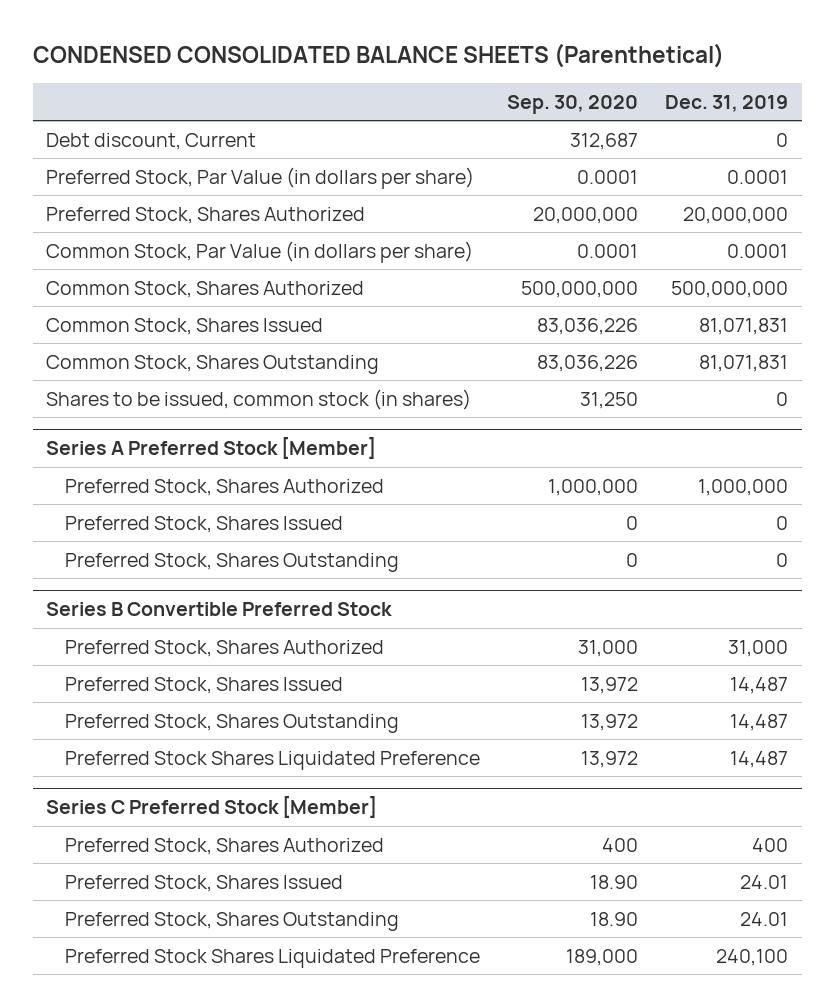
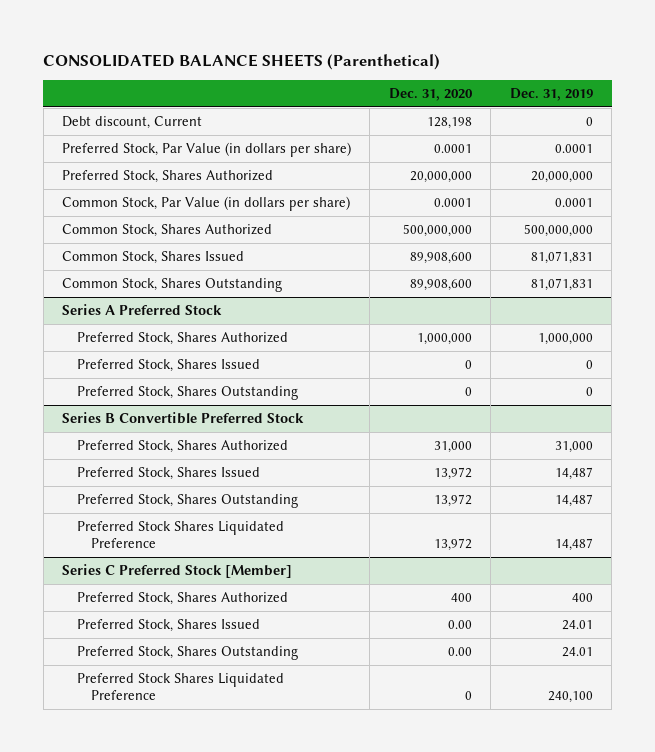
[32,43,724,69] CONDENSED CONSOLIDATED BALANCE SHEETS (Parenthetical) -> [43,53,441,70] CONSOLIDATED BALANCE SHEETS (Parenthetical)
[507,94,639,114] Sep. 30, 2020 -> none
none -> [388,88,473,102] Dec. 31, 2020
[46,388,472,410] Shares to be issued, common stock (in shares) -> none
[46,437,377,460] Series A Preferred Stock [Member] -> [62,304,223,316] Series A Preferred Stock

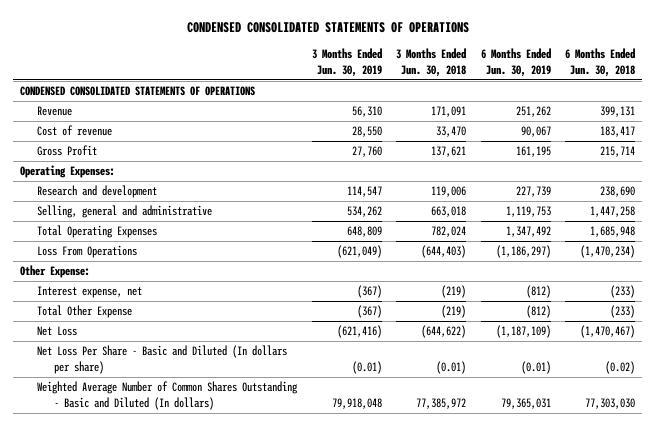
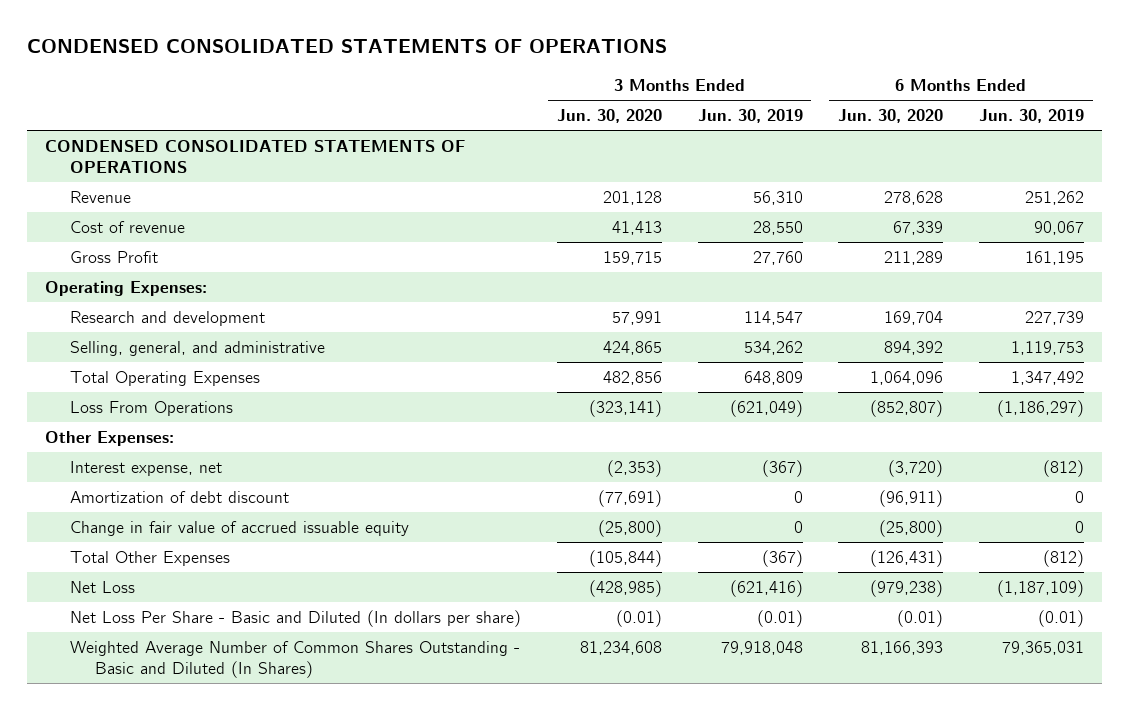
[396,48,467,77] 3 Months Ended Jun. 30, 2018 -> none
[564,48,635,77] 6 Months Ended Jun. 30, 2018 -> none
none -> [556,109,662,124] Jun. 30, 2020
none -> [838,109,944,124] Jun. 30, 2020
[37,205,213,219] Selling, general and administrative -> [70,340,326,356] Selling, general, and administrative
[20,265,91,279] Other Expense: -> [44,430,174,446] Other Expenses:
none -> [70,490,290,503] Amortization of debt discount
none -> [70,520,410,536] Change in fair value of accrued issuable equity
[37,305,133,319] Total Other Expense -> [70,550,231,566] Total Other Expenses
[37,381,299,410] Weighted Average Number of Common Shares Outstanding - Basic and Diluted (In dollars) -> [70,640,521,678] Weighted Average Number of Common Shares Outstanding - Basic and Diluted (In Shares)

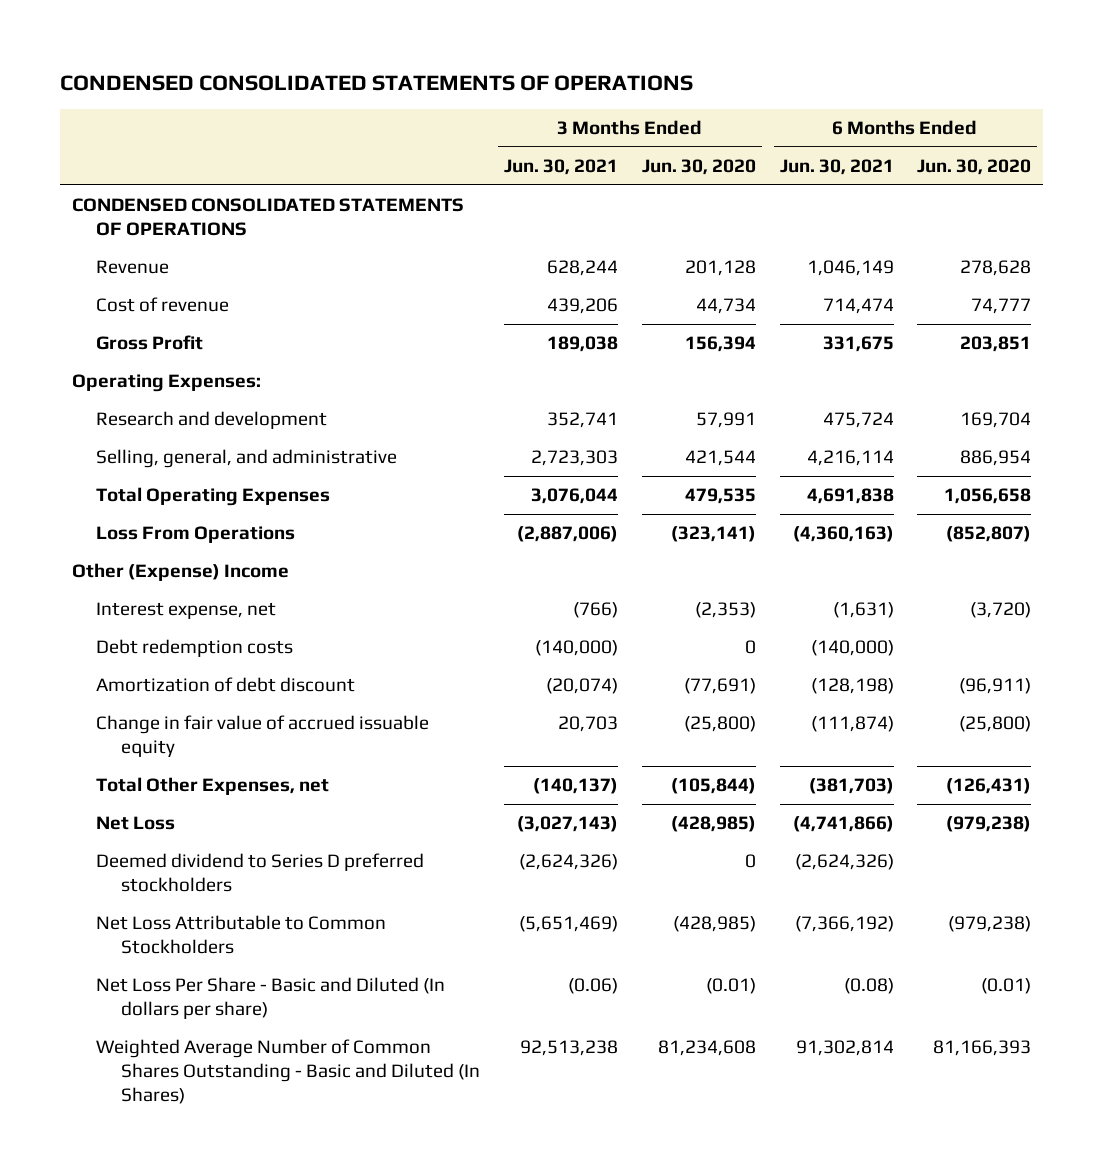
[697,109,803,124] Jun. 30, 2019 -> none
[979,109,1085,124] Jun. 30, 2019 -> none
none -> [503,159,618,176] Jun. 30, 2021
none -> [779,159,894,176] Jun. 30, 2021
[611,220,662,235] 41,413 -> [695,298,756,315] 44,734
[893,220,944,235] 67,339 -> [971,298,1032,315] 74,777
[602,250,662,265] 159,715 -> [684,336,756,353] 156,394
[884,250,944,265] 211,289 -> [960,336,1032,353] 203,851
[602,340,662,355] 424,865 -> [684,450,756,467] 421,544
[884,340,944,355] 894,392 -> [960,450,1032,467] 886,954
[602,370,662,385] 482,856 -> [684,488,756,505] 479,535
[870,370,944,385] 1,064,096 -> [944,488,1032,505] 1,056,658
[44,430,174,446] Other Expenses: -> [71,563,289,582] Other (Expense) Income
none -> [96,639,294,658] Debt redemption costs
[70,550,231,566] Total Other Expenses -> [96,777,330,796] Total Other Expenses, net
none -> [96,853,425,893] Deemed dividend to Series D preferred stockholders
none -> [96,915,387,955] Net Loss Attributable to Common Stockholders

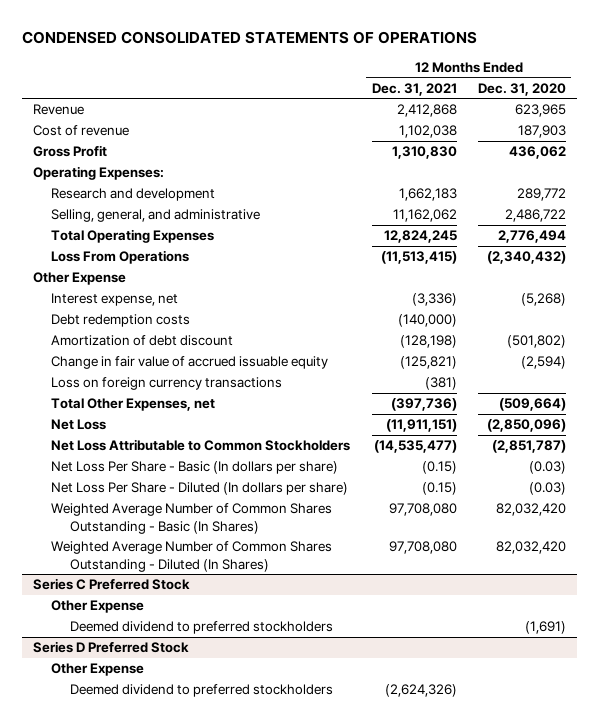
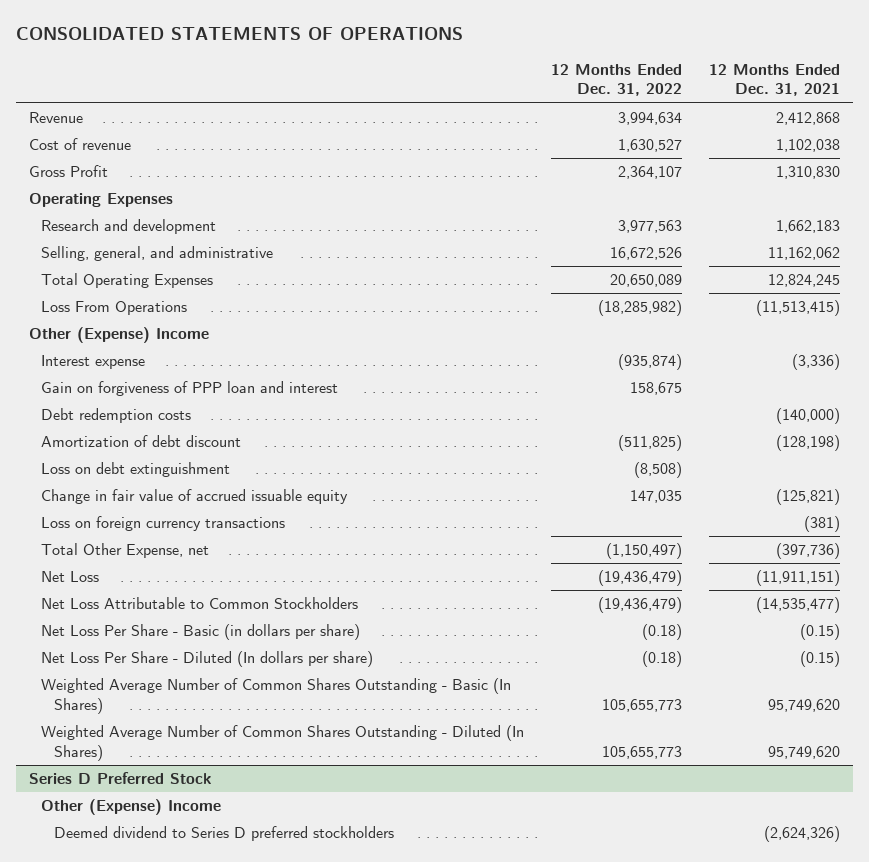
[22,31,478,45] CONDENSED CONSOLIDATED STATEMENTS OF OPERATIONS -> [15,27,463,41] CONSOLIDATED STATEMENTS OF OPERATIONS
[477,82,566,96] Dec. 31, 2020 -> none
none -> [550,63,682,97] 12 Months Ended Dec. 31, 2022
[32,166,164,181] Operating Expenses: -> [29,193,174,208] Operating Expenses
[32,272,126,286] Other Expense -> [29,327,210,344] Other (Expense) Income
[51,293,179,307] Interest expense, net -> [41,355,146,370] Interest expense
none -> [41,381,339,397] Gain on forgiveness of PPP loan and interest
none -> [41,462,231,478] Loss on debt extinguishment
[51,398,216,412] Total Other Expenses, net -> [41,543,210,559] Total Other Expense, net
[51,461,339,475] Net Loss Per Share - Basic (In dollars per share) -> [41,624,361,641] Net Loss Per Share - Basic (in dollars per share)
[32,578,190,591] Series C Preferred Stock -> none
[51,600,145,614] Other Expense -> none
[69,621,333,635] Deemed dividend to preferred stockholders -> none
[388,503,457,517] 97,708,080 -> [767,698,840,712] 95,749,620
[388,541,457,555] 97,708,080 -> [767,745,840,759] 95,749,620
[51,663,145,677] Other Expense -> [41,799,222,816] Other (Expense) Income
[69,684,333,698] Deemed dividend to preferred stockholders -> [53,826,394,842] Deemed dividend to Series D preferred stockholders

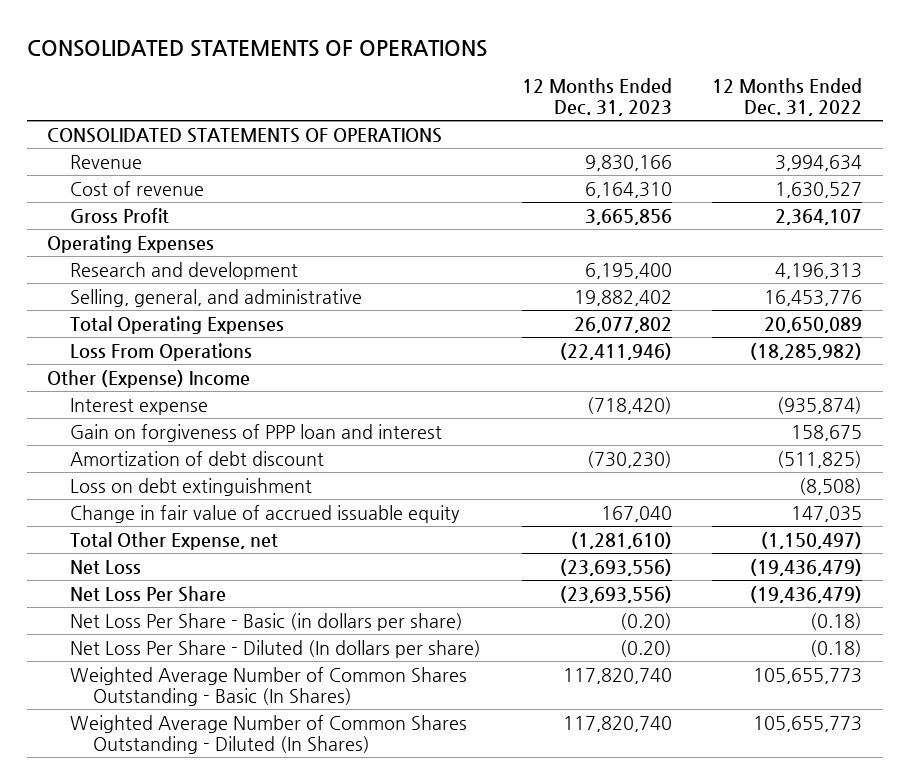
[708,63,840,97] 12 Months Ended Dec. 31, 2021 -> none
none -> [521,78,672,117] 12 Months Ended Dec. 31, 2023
none -> [47,127,443,143] CONSOLIDATED STATEMENTS OF OPERATIONS
[617,220,682,234] 3,977,563 -> [775,262,863,279] 4,196,313
[609,247,682,261] 16,672,526 -> [764,289,863,306] 16,453,776
[41,408,192,424] Debt redemption costs -> none
[41,516,286,532] Loss on foreign currency transactions -> none
[41,597,359,610] Net Loss Attributable to Common Stockholders -> [70,585,227,602] Net Loss Per Share
[29,772,212,785] Series D Preferred Stock -> none
[41,799,222,816] Other (Expense) Income -> none
[53,826,394,842] Deemed dividend to Series D preferred stockholders -> none

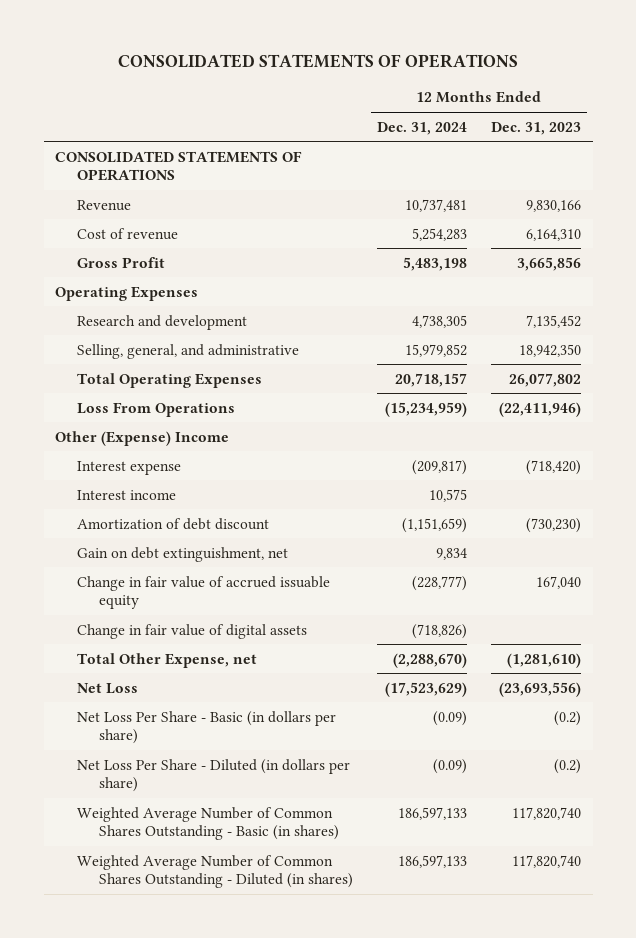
[712,78,863,117] 12 Months Ended Dec. 31, 2022 -> none
none -> [376,121,467,135] Dec. 31, 2024
[584,262,672,279] 6,195,400 -> [525,314,581,328] 7,135,452
[573,289,672,306] 19,882,402 -> [518,343,581,357] 18,942,350
[70,423,443,442] Gain on forgiveness of PPP loan and interest -> none
none -> [77,489,177,500] Interest income
[70,477,313,496] Loss on debt extinguishment -> [77,546,289,562] Gain on debt extinguishment, net
none -> [77,623,308,639] Change in fair value of digital assets
[70,585,227,602] Net Loss Per Share -> none
[619,612,672,630] (0.20) -> [553,710,581,726] (0.2)
[70,639,482,658] Net Loss Per Share - Diluted (In dollars per share) -> [77,758,351,793] Net Loss Per Share - Diluted (in dollars per share)
[619,639,672,657] (0.20) -> [553,758,581,774] (0.2)
[70,666,468,706] Weighted Average Number of Common Shares Outstanding - Basic (In Shares) -> [77,806,340,841] Weighted Average Number of Common Shares Outstanding - Basic (in shares)
[70,714,468,754] Weighted Average Number of Common Shares Outstanding - Diluted (In Shares) -> [77,854,354,889] Weighted Average Number of Common Shares Outstanding - Diluted (in shares)

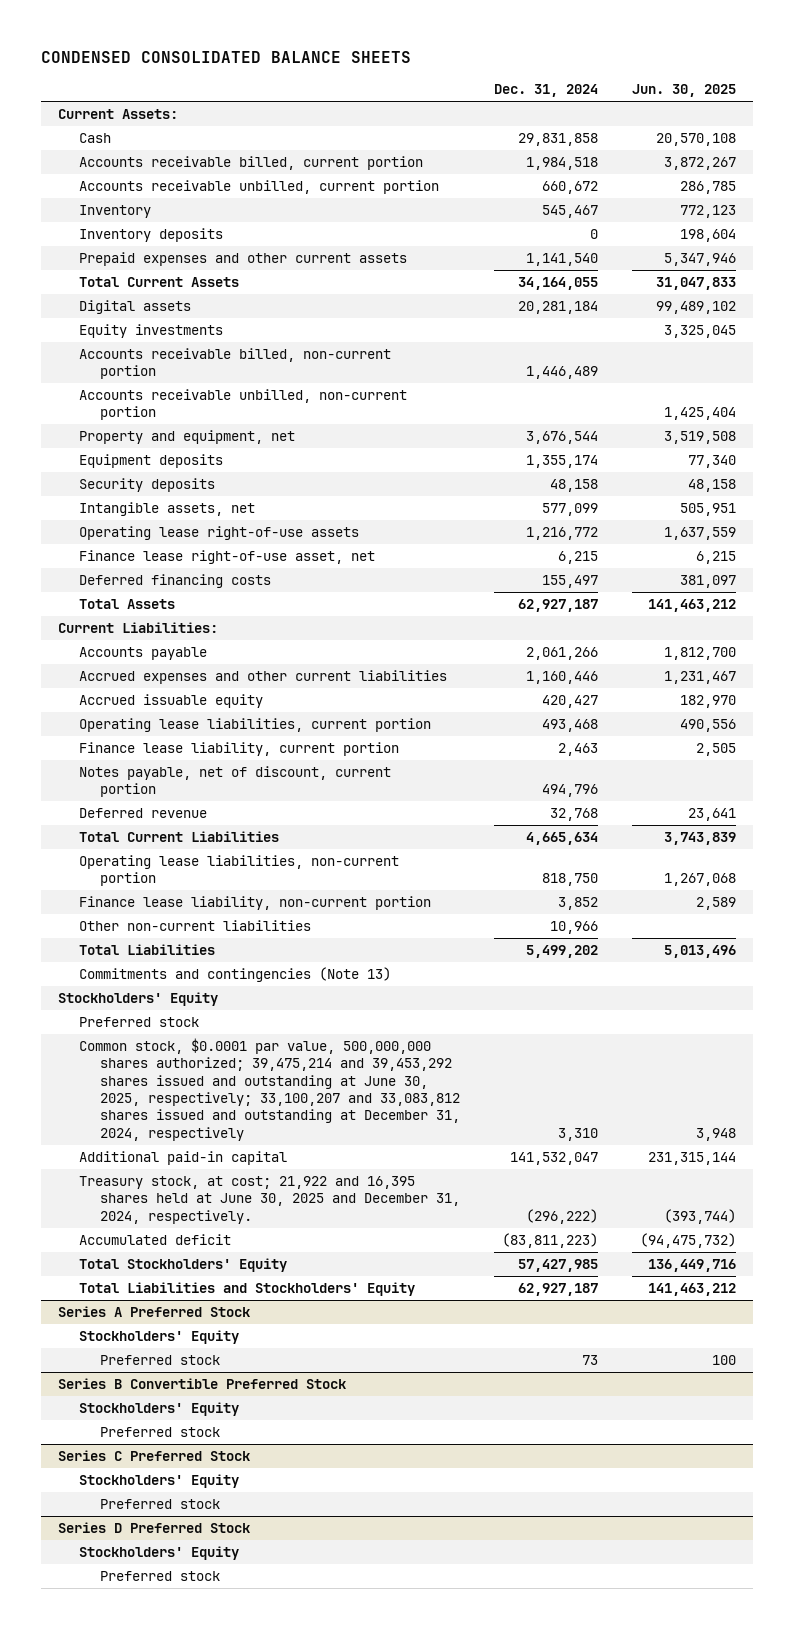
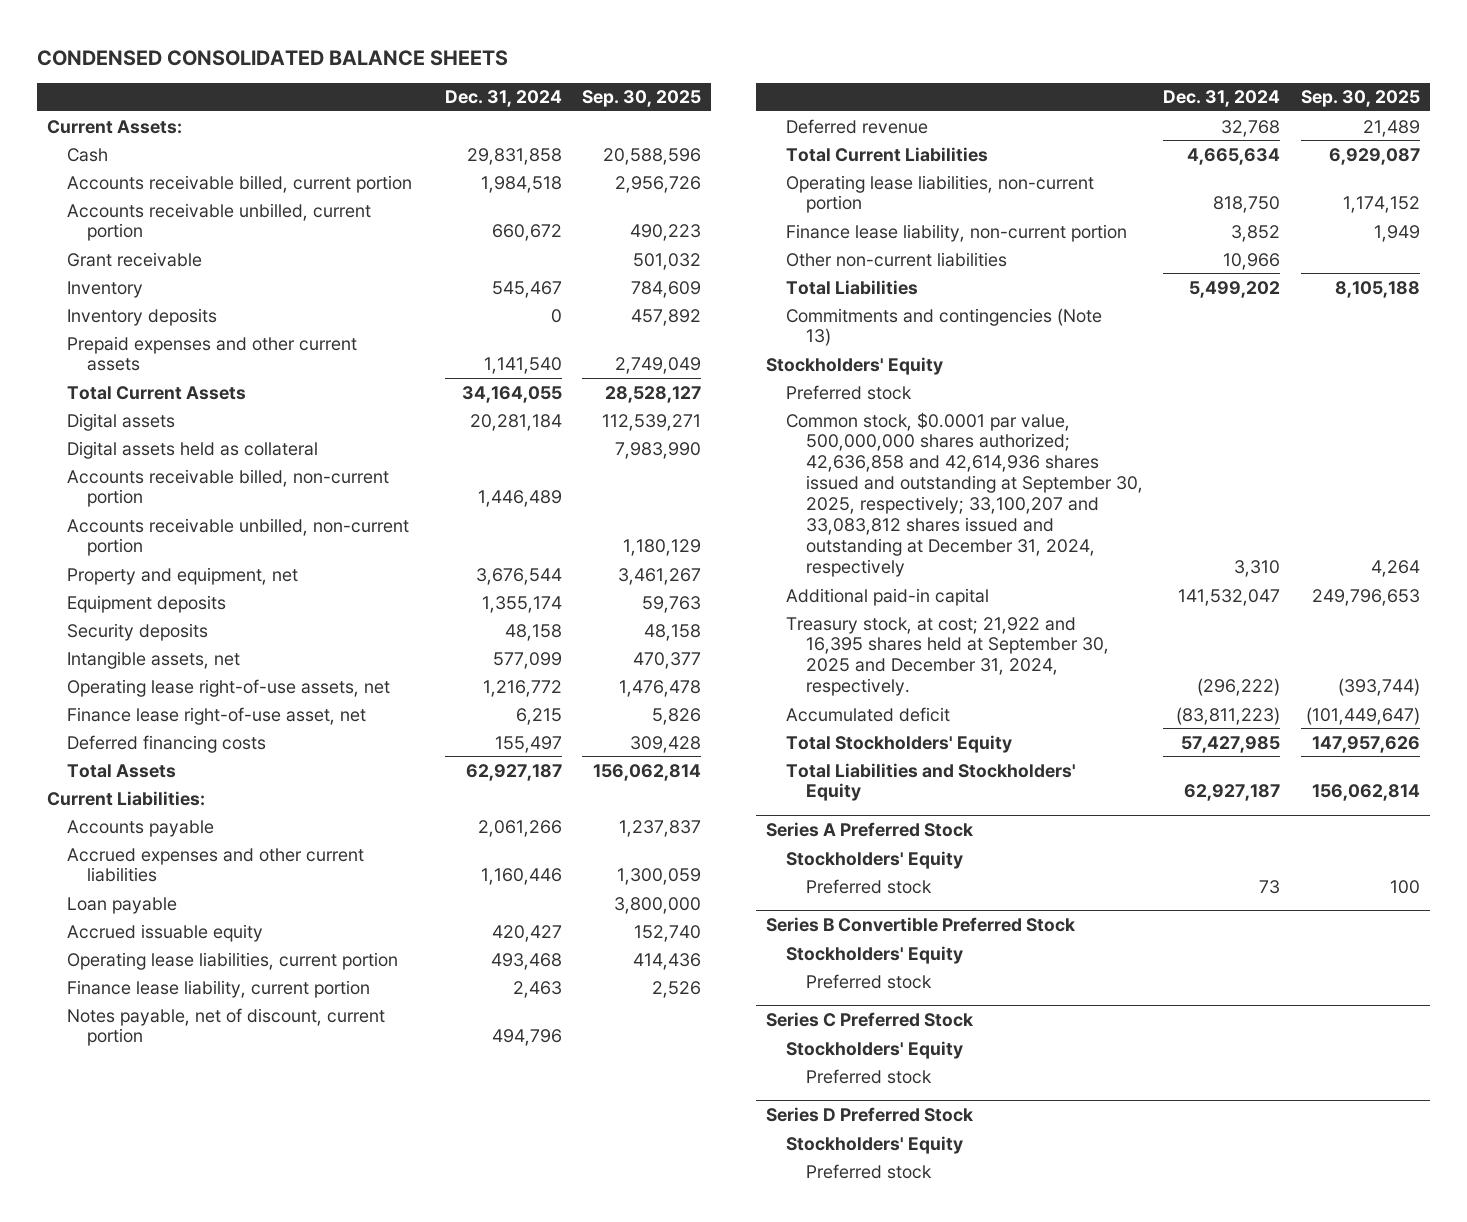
[631,84,736,98] Jun. 30, 2025 -> none
none -> [582,90,702,108] Sep. 30, 2025
none -> [67,251,203,267] Grant receivable
[79,324,224,339] Equity investments -> none
none -> [67,440,319,459] Digital assets held as collateral
[79,526,360,541] Operating lease right-of-use assets -> [67,678,391,697] Operating lease right-of-use assets, net
none -> [67,896,178,914] Loan payable
[79,1038,461,1141] Common stock, $0.0001 par value, 500,000,000 shares authorized; 39,475,214 and 39,453,292 shares issued and outstanding at June 30, 2025, respectively; 33,100,207 and 33,083,812 shares issued and outstanding at December 31, 2024, respectively -> [785,411,1143,578] Common stock, $0.0001 par value, 500,000,000 shares authorized; 42,636,858 and 42,614,936 shares issued and outstanding at September 30, 2025, respectively; 33,100,207 and 33,083,812 shares issued and outstanding at December 31, 2024, respectively
[79,1176,461,1224] Treasury stock, at cost; 21,922 and 16,395 shares held at June 30, 2025 and December 31, 2024, respectively. -> [785,616,1109,697] Treasury stock, at cost; 21,922 and 16,395 shares held at September 30, 2025 and December 31, 2024, respectively.

